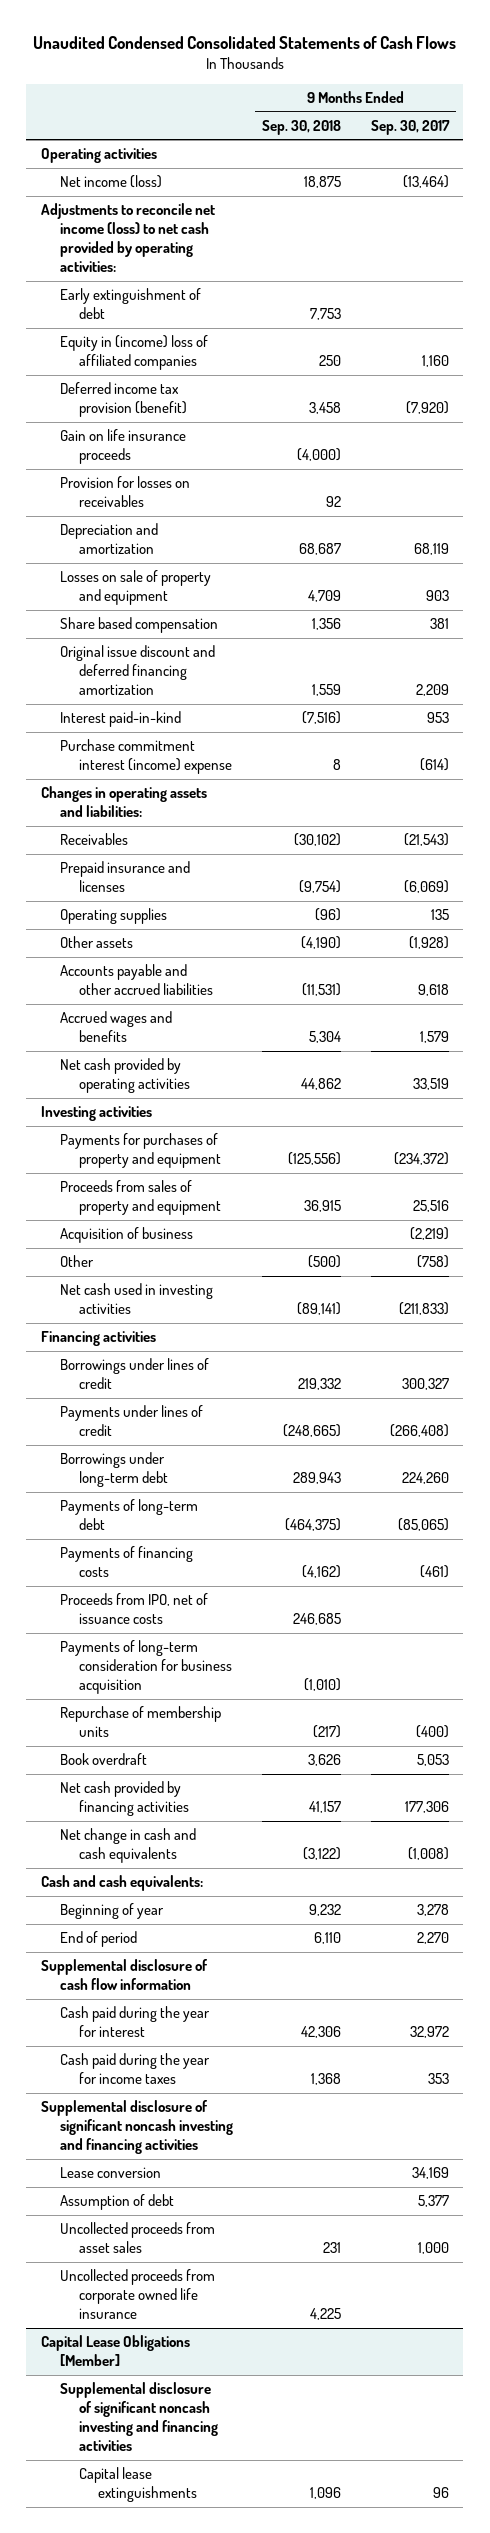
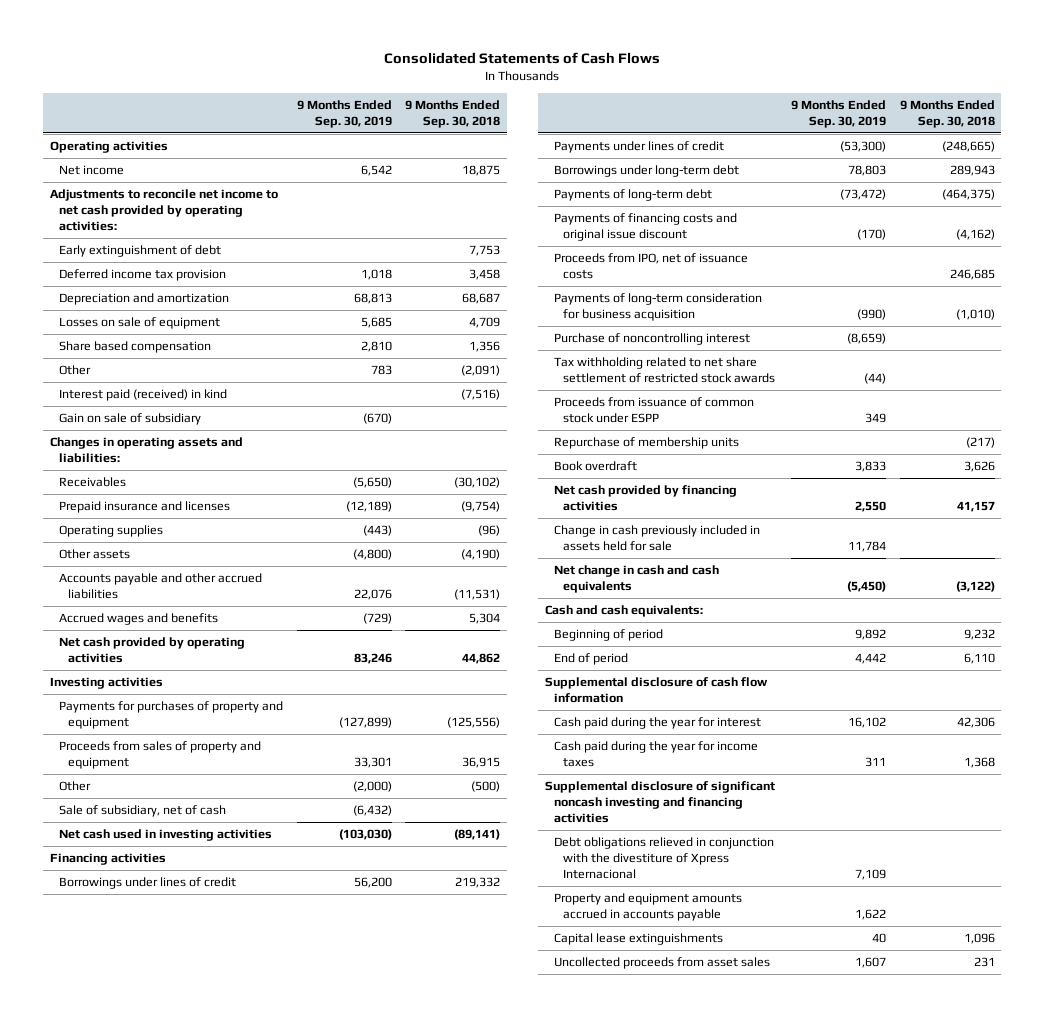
[32,36,456,50] Unaudited Condensed Consolidated Statements of Cash Flows -> [384,52,661,65] Consolidated Statements of Cash Flows
[370,120,450,136] Sep. 30, 2017 -> none
none -> [296,99,392,128] 9 Months Ended Sep. 30, 2019
[60,175,163,189] Net income (loss) -> [59,165,125,176] Net income
[41,203,216,273] Adjustments to reconcile net income (loss) to net cash provided by operating activities: -> [50,189,279,231] Adjustments to reconcile net income to net cash provided by operating activities:
[60,335,209,371] Equity in (income) loss of affiliated companies -> none
[60,429,187,465] Gain on life insurance proceeds -> none
[60,476,191,508] Provision for losses on receivables -> none
[60,382,187,418] Deferred income tax provision (benefit) -> [59,269,227,282] Deferred income tax provision
[60,570,212,606] Losses on sale of property and equipment -> [59,317,221,330] Losses on sale of equipment
[60,645,216,696] Original issue discount and deferred financing amortization -> none
[60,739,232,775] Purchase commitment interest (income) expense -> none
none -> [59,365,92,376] Other
[60,711,182,728] Interest paid-in-kind -> [59,389,228,402] Interest paid (received) in kind
none -> [59,413,202,426] Gain on sale of subsidiary
[60,1227,194,1244] Acquisition of business -> none
none -> [59,805,227,818] Sale of subsidiary, net of cash
[60,1546,194,1578] Payments of financing costs -> [554,213,738,241] Payments of financing costs and original issue discount
none -> [554,333,751,346] Purchase of noncontrolling interest
none -> [554,357,776,383] Tax withholding related to net share settlement of restricted stock awards
none -> [554,397,755,423] Proceeds from issuance of common stock under ESPP
none -> [554,525,761,551] Change in cash previously included in assets held for sale
[60,1903,165,1920] Beginning of year -> [554,629,664,642] Beginning of period
[60,2167,162,2179] Lease conversion -> none
[60,2194,175,2211] Assumption of debt -> none
[60,2269,216,2320] Uncollected proceeds from corporate owned life insurance -> none
[41,2335,191,2367] Capital Lease Obligations [Member] -> none
[60,2382,218,2452] Supplemental disclosure of significant noncash investing and financing activities -> none
none -> [554,837,775,879] Debt obligations relieved in conjunction with the divestiture of Xpress Internacional
none -> [554,893,743,921] Property and equipment amounts accrued in accounts payable
[60,2222,216,2254] Uncollected proceeds from asset sales -> [554,957,771,970] Uncollected proceeds from asset sales

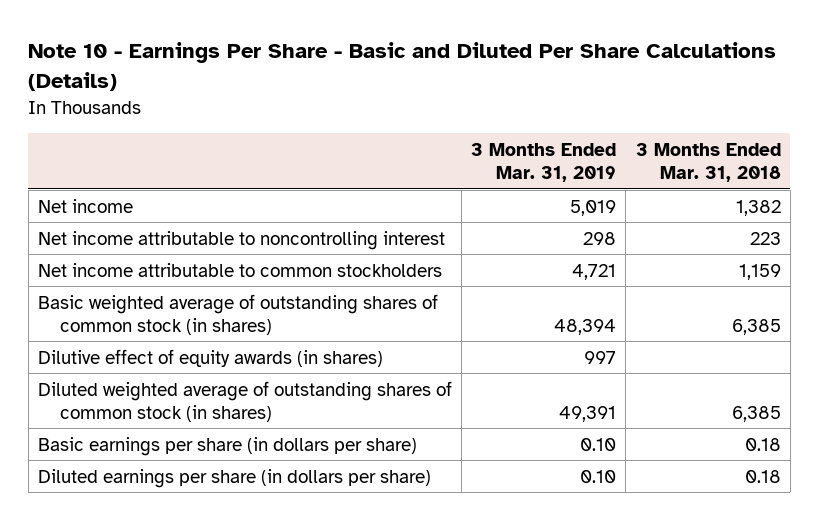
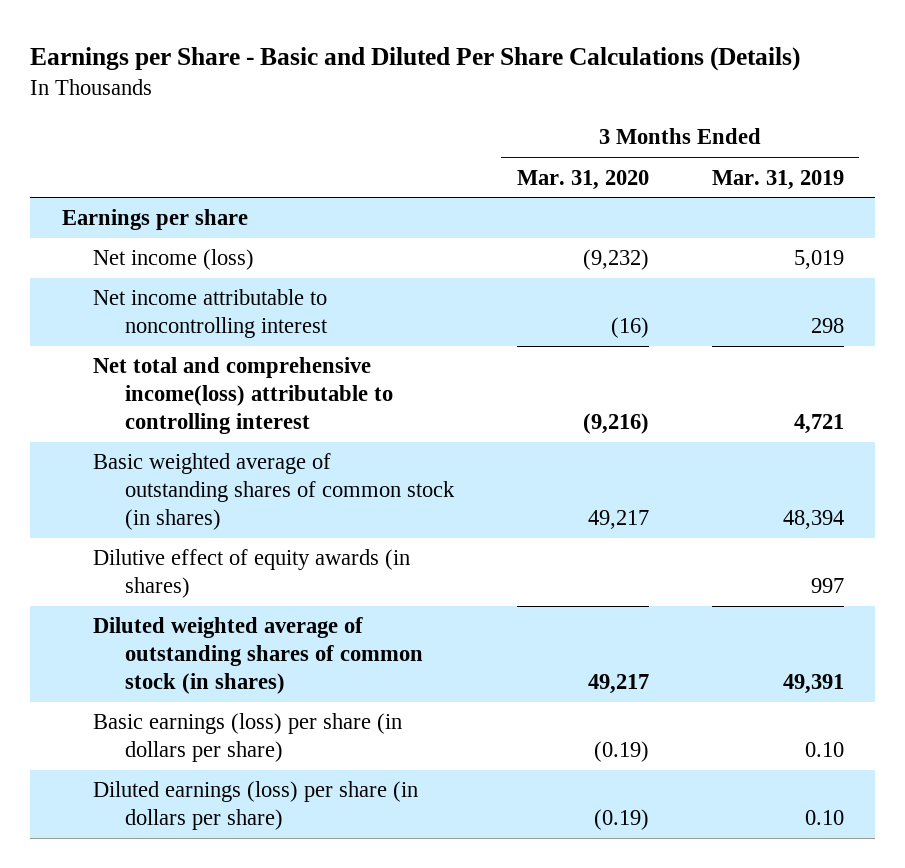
[28,42,777,92] Note 10 - Earnings Per Share - Basic and Diluted Per Share Calculations (Details) -> [30,46,801,71] Earnings per Share - Basic and Diluted Per Share Calculations (Details)
[635,143,781,182] 3 Months Ended Mar. 31, 2018 -> none
none -> [516,169,649,190] Mar. 31, 2020
none -> [61,209,248,231] Earnings per share
[38,198,134,213] Net income -> [93,249,255,271] Net income (loss)
[38,262,443,277] Net income attributable to common stockholders -> [93,357,393,435] Net total and comprehensive income(loss) attributable to controlling interest
[38,436,418,456] Basic earnings per share (in dollars per share) -> [93,713,403,763] Basic earnings (loss) per share (in dollars per share)
[38,468,432,488] Diluted earnings per share (in dollars per share) -> [93,781,419,831] Diluted earnings (loss) per share (in dollars per share)

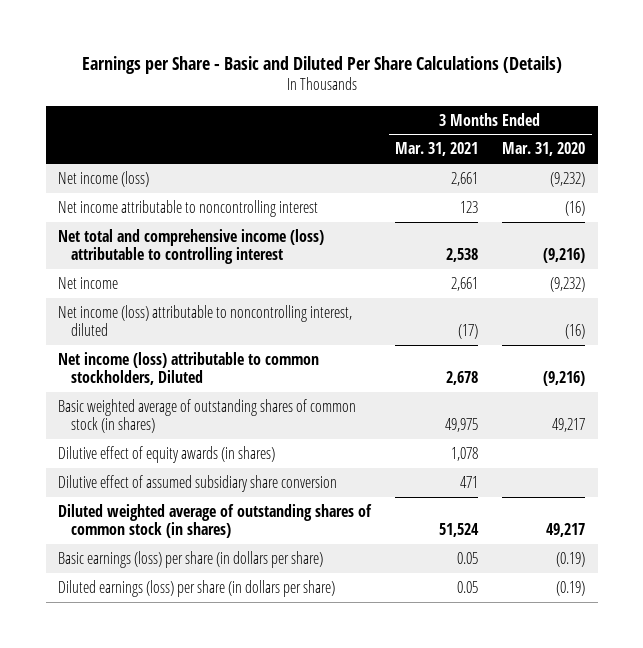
[711,169,844,190] Mar. 31, 2019 -> none
none -> [395,142,479,157] Mar. 31, 2021
[61,209,248,231] Earnings per share -> none
[93,357,393,435] Net total and comprehensive income(loss) attributable to controlling interest -> [57,228,324,265] Net total and comprehensive income (loss) attributable to controlling interest
none -> [57,276,118,289] Net income
none -> [57,304,352,337] Net income (loss) attributable to noncontrolling interest, diluted
none -> [57,351,319,386] Net income (loss) attributable to common stockholders, Diluted
none -> [57,474,337,492] Dilutive effect of assumed subsidiary share conversion

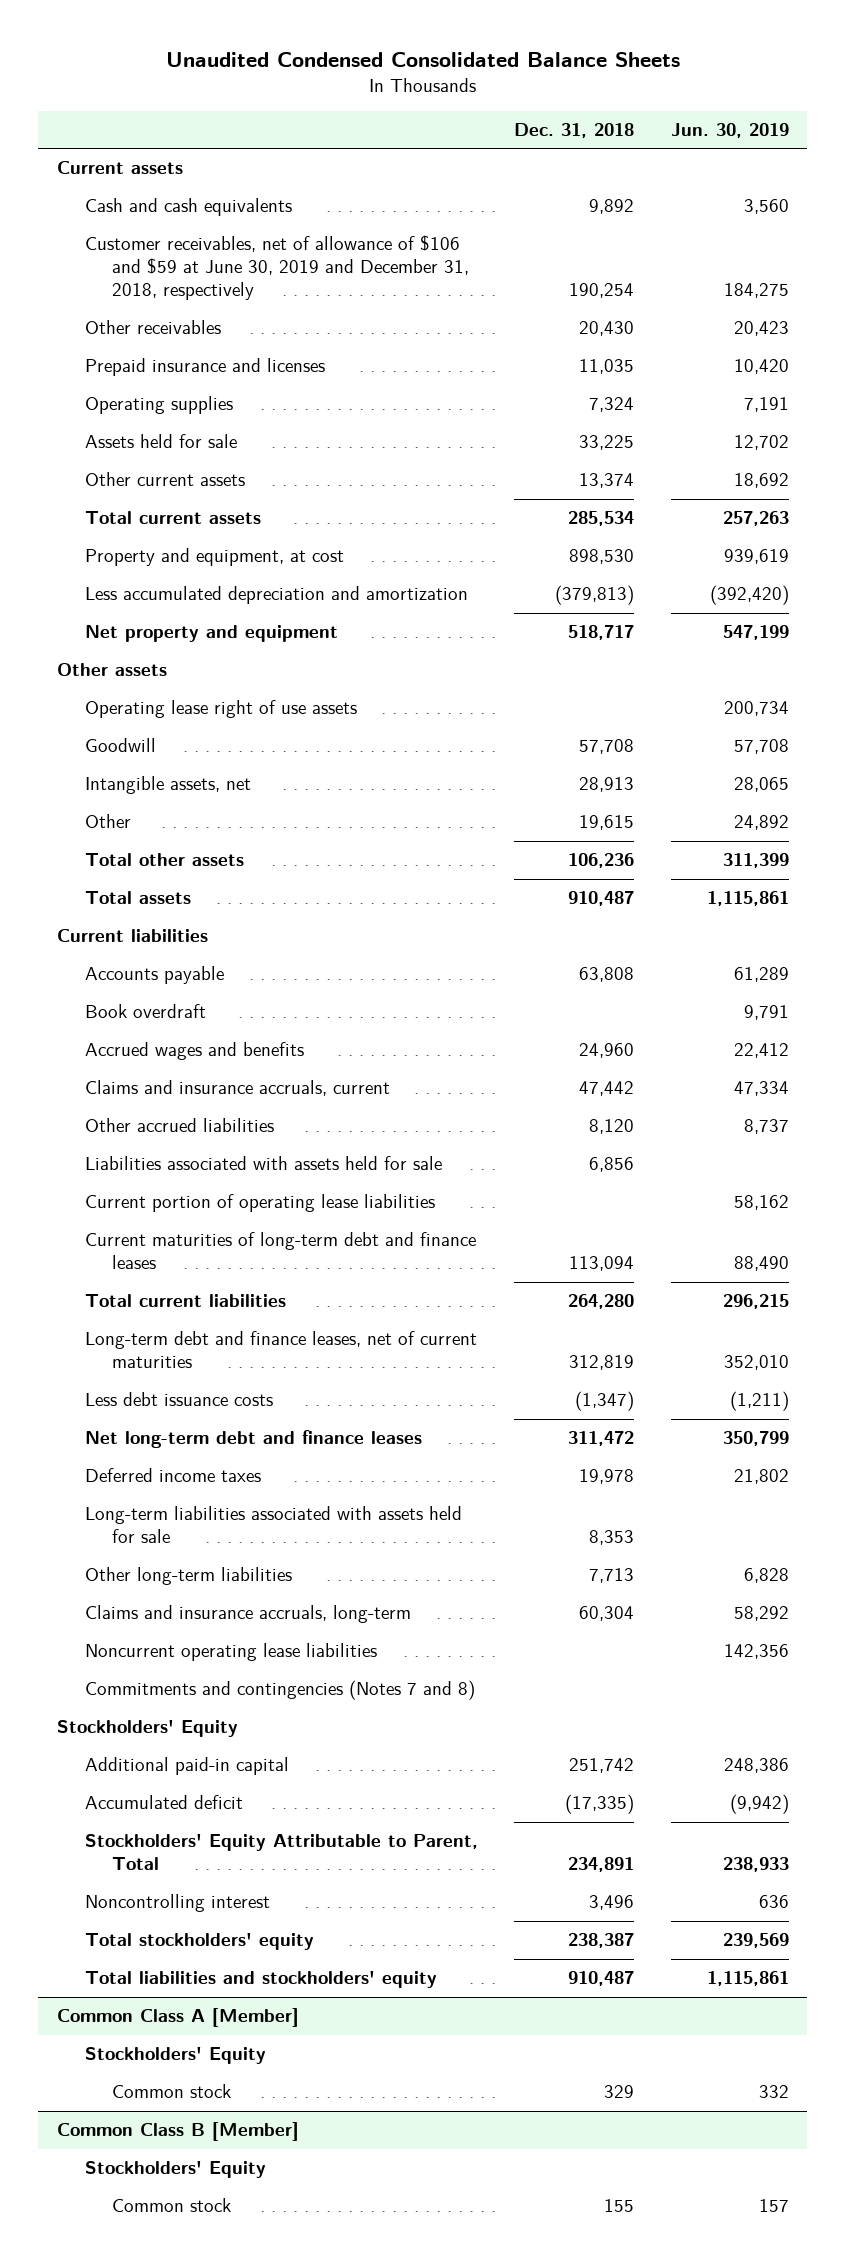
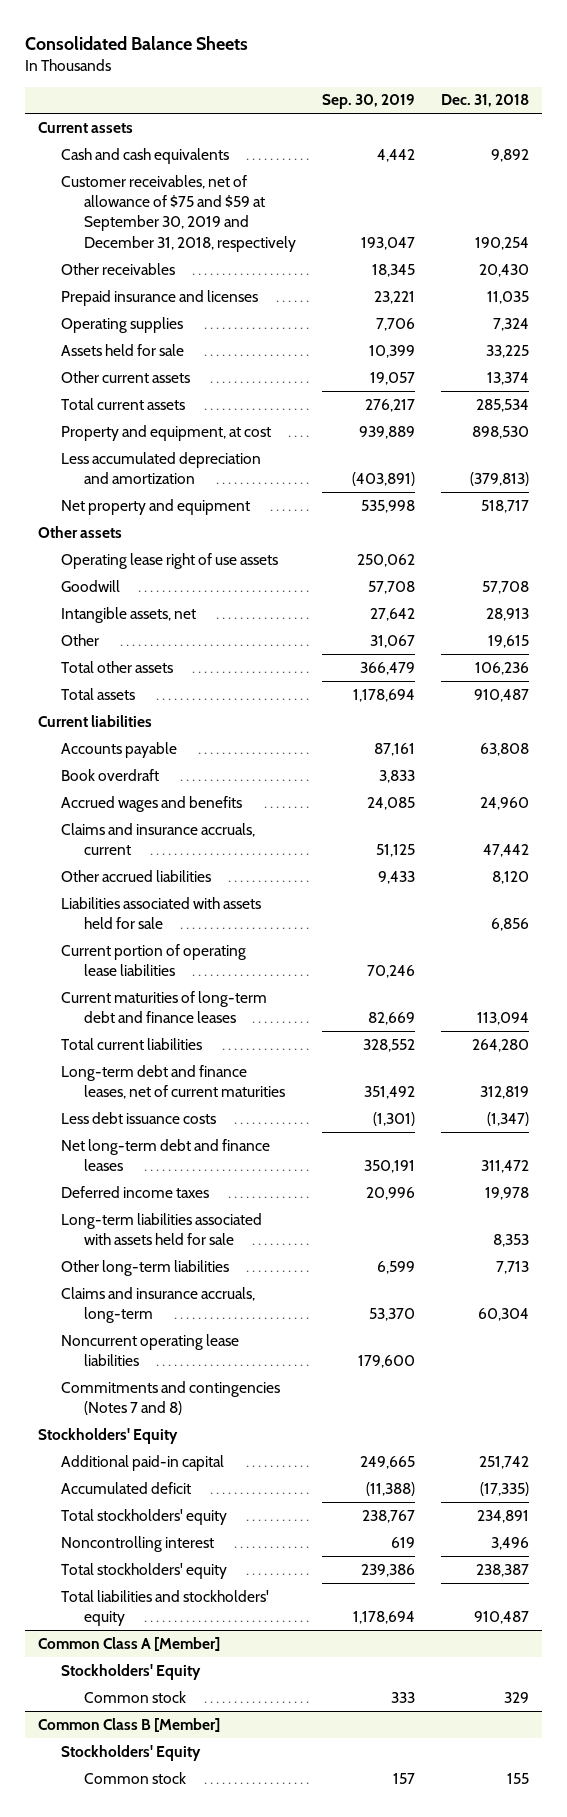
[165,52,680,68] Unaudited Condensed Consolidated Balance Sheets -> [25,35,249,50] Consolidated Balance Sheets
[670,123,789,139] Jun. 30, 2019 -> none
none -> [321,94,415,110] Sep. 30, 2019
[84,235,470,301] Customer receivables, net of allowance of $106 and $59 at June 30, 2019 and December 31, 2018, respectively -> [61,174,296,252] Customer receivables, net of allowance of $75 and $59 at September 30, 2019 and December 31, 2018, respectively
[84,1834,478,1871] Stockholders' Equity Attributable to Parent, Total -> [61,1508,228,1525] Total stockholders' equity

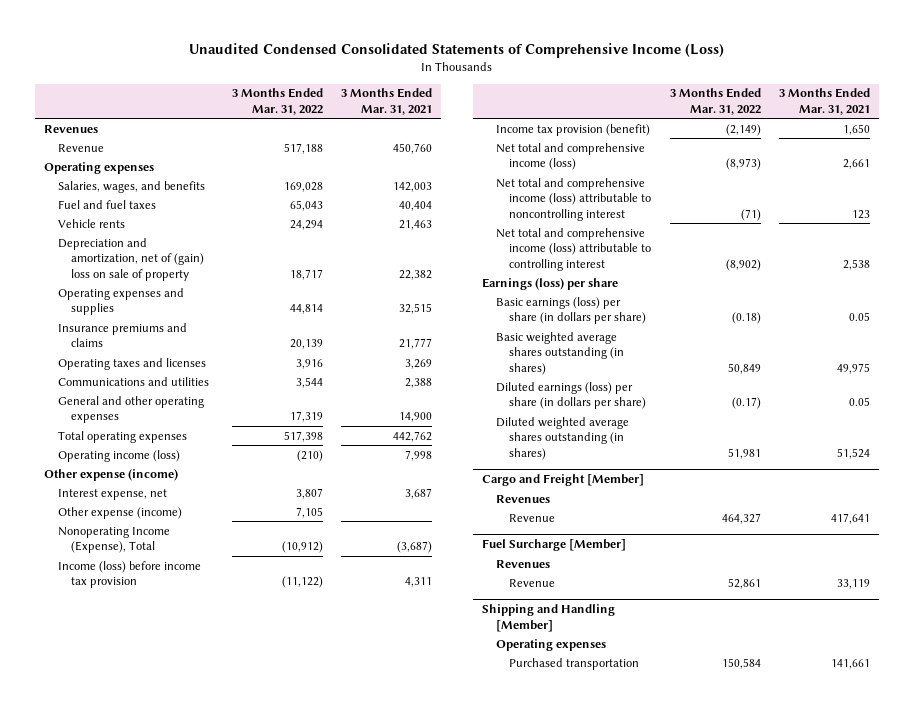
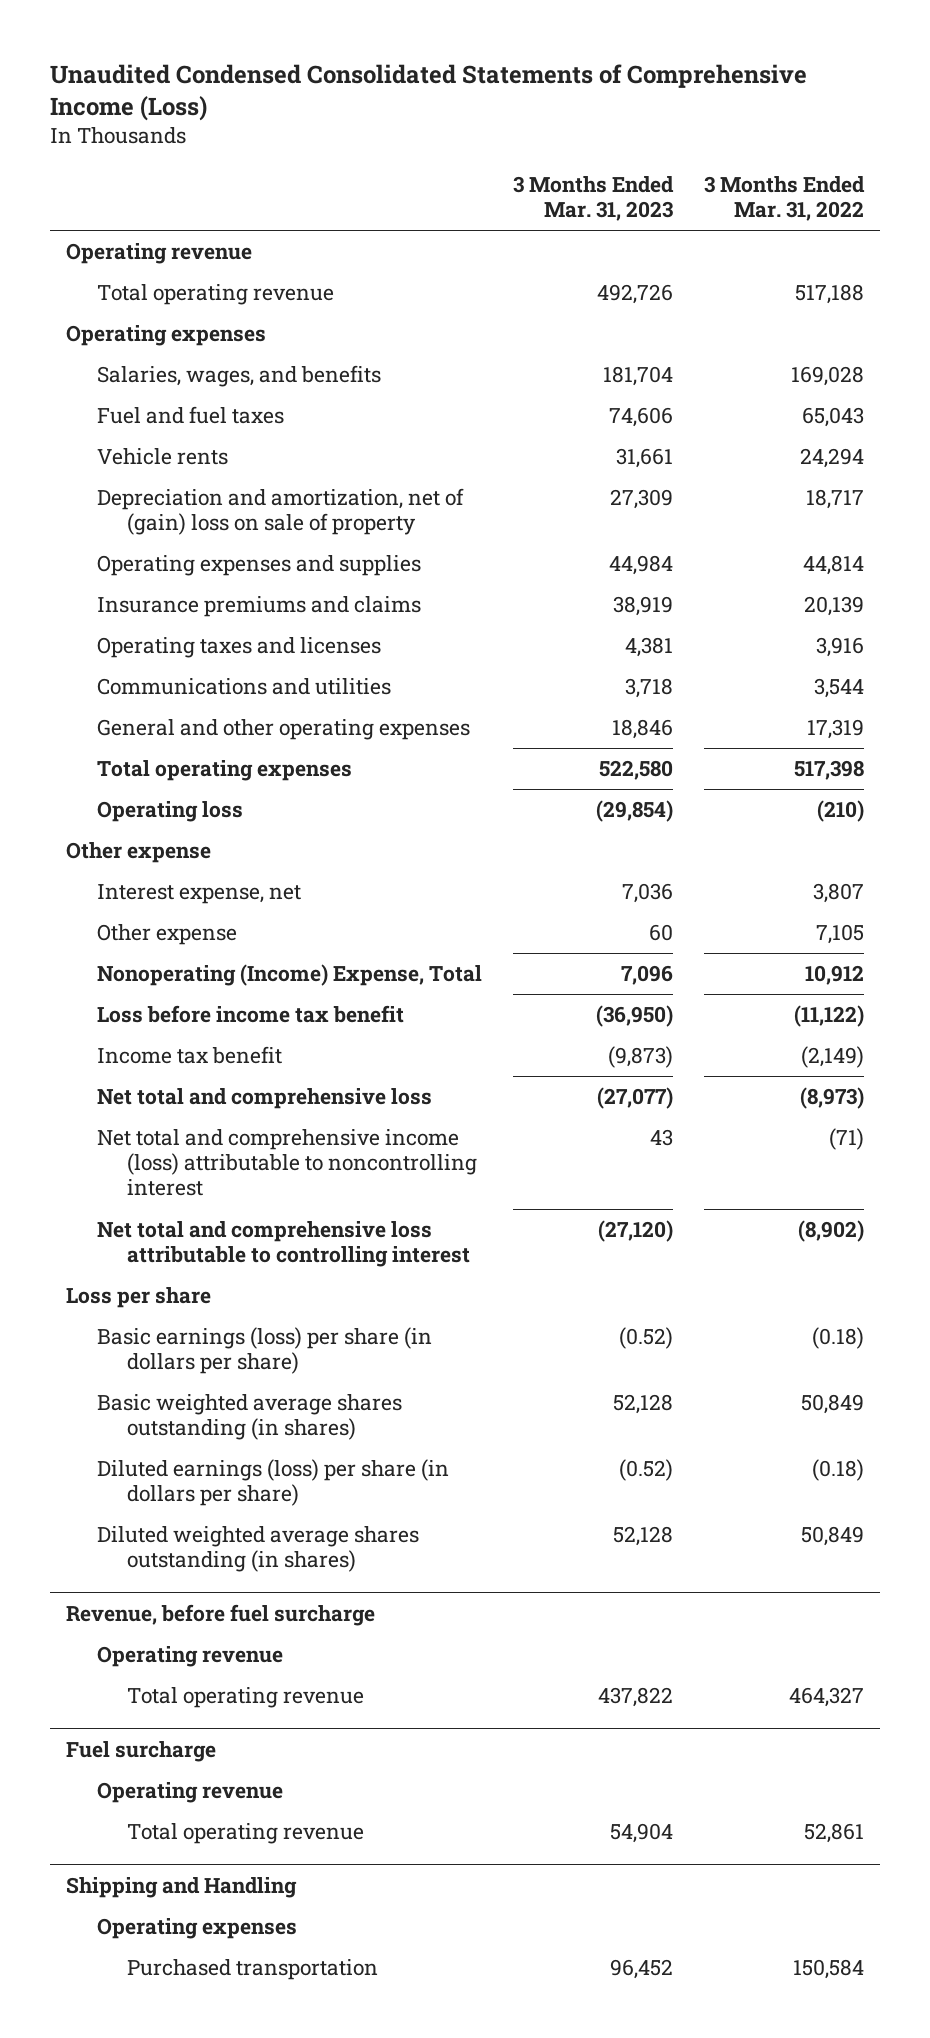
[341,88,433,116] 3 Months Ended Mar. 31, 2021 -> none
none -> [512,175,674,222] 3 Months Ended Mar. 31, 2023
[44,124,99,133] Revenues -> [66,243,253,265] Operating revenue
[57,143,104,152] Revenue -> [96,284,334,306] Total operating revenue
[57,449,180,462] Operating income (loss) -> [96,801,243,823] Operating loss
[44,468,179,481] Other expense (income) -> [66,842,212,864] Other expense
[57,506,182,519] Other expense (income) -> [96,924,237,946] Other expense
[57,526,170,554] Nonoperating Income (Expense), Total -> [96,964,482,987] Nonoperating (Income) Expense, Total
[281,541,323,554] (10,912) -> [805,965,865,986] 10,912
[57,560,201,589] Income (loss) before income tax provision -> [96,1005,404,1024] Loss before income tax benefit
[495,123,650,136] Income tax provision (benefit) -> [96,1046,282,1065] Income tax benefit
[495,142,645,171] Net total and comprehensive income (loss) -> [96,1088,432,1110] Net total and comprehensive loss
[495,227,652,271] Net total and comprehensive income (loss) attributable to controlling interest -> [96,1221,471,1268] Net total and comprehensive loss attributable to controlling interest
[481,277,618,290] Earnings (loss) per share -> [66,1287,212,1309] Loss per share
[481,474,644,487] Cargo and Freight [Member] -> none
[731,397,761,410] (0.17) -> [812,1459,865,1482] (0.18)
[727,447,761,459] 51,981 -> [801,1526,865,1547] 50,849
none -> [66,1603,376,1626] Revenue, before fuel surcharge
[495,494,550,503] Revenues -> [96,1646,283,1668] Operating revenue
[509,513,556,522] Revenue -> [127,1687,365,1709] Total operating revenue
[481,539,626,552] Fuel Surcharge [Member] -> [66,1740,217,1762] Fuel surcharge
[495,559,550,568] Revenues -> [96,1782,283,1804] Operating revenue
[509,578,556,587] Revenue -> [127,1823,365,1845] Total operating revenue
[481,604,615,633] Shipping and Handling [Member] -> [66,1876,298,1898] Shipping and Handling

